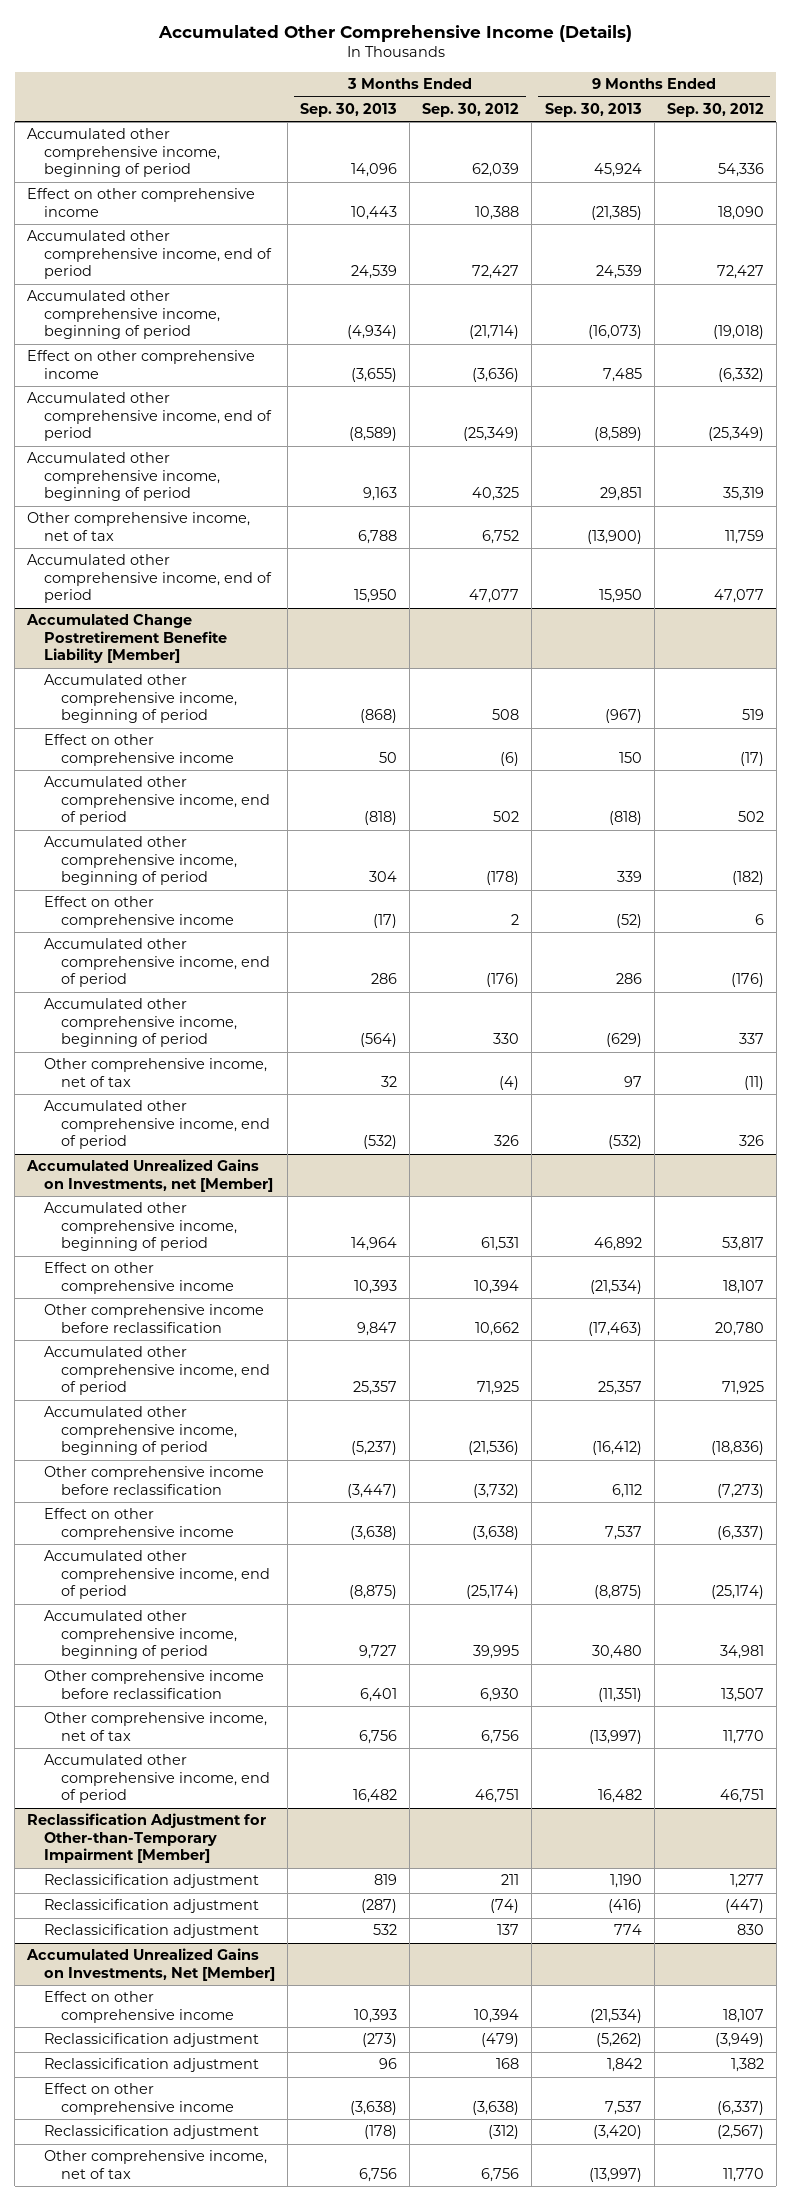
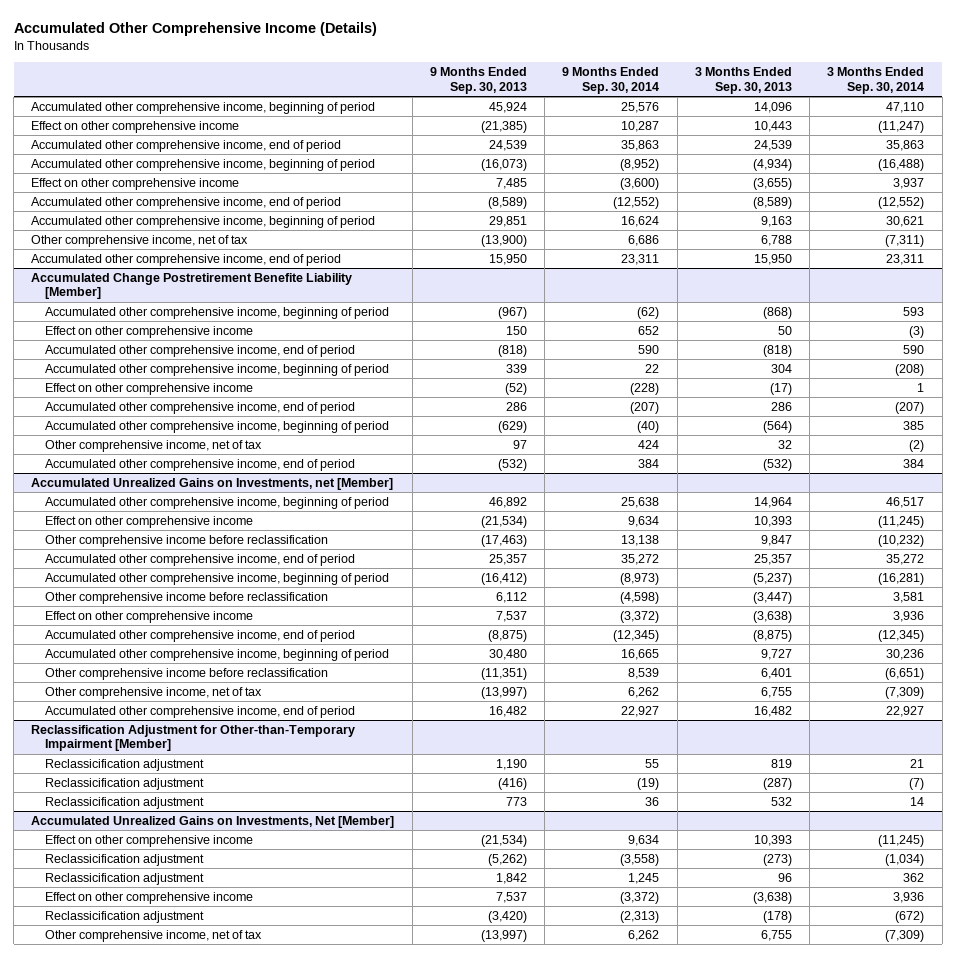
[422,103,520,118] Sep. 30, 2012 -> none
[666,103,764,118] Sep. 30, 2012 -> none
none -> [562,67,660,94] 9 Months Ended Sep. 30, 2014
none -> [827,67,925,94] 3 Months Ended Sep. 30, 2014
[359,1729,398,1744] 6,756 -> [760,687,792,699] 6,755
[613,1924,642,1936] 774 -> [505,797,527,807] 773
[359,2167,398,2182] 6,756 -> [760,930,792,942] 6,755

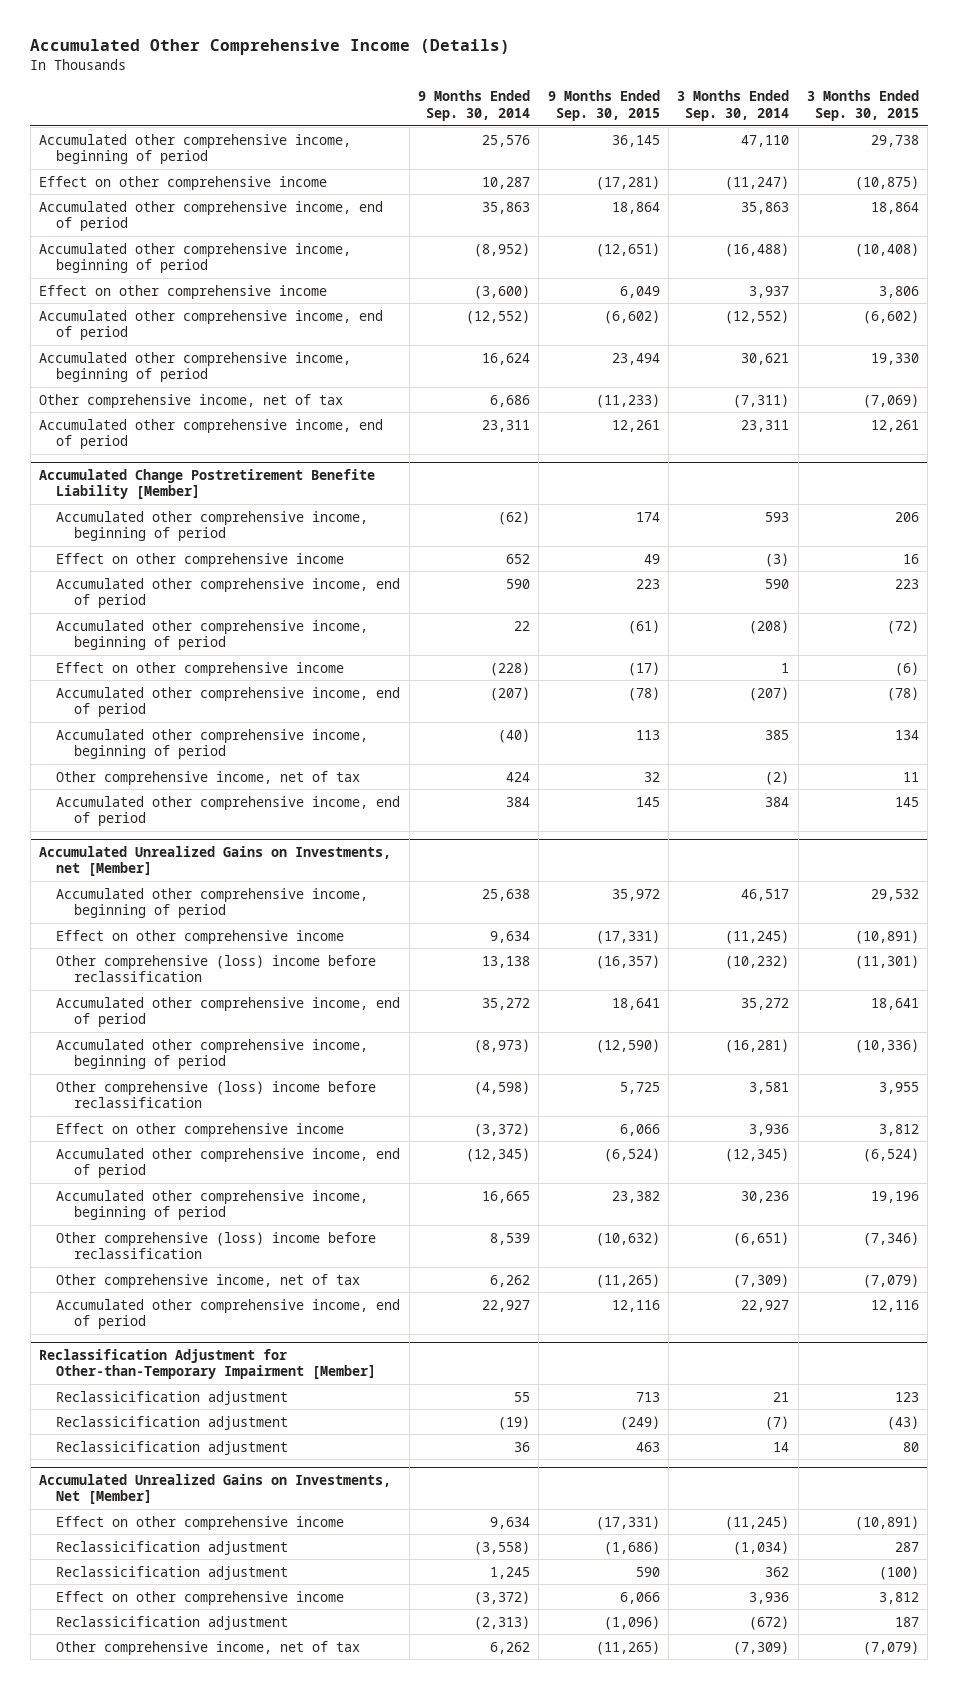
[429,67,527,94] 9 Months Ended Sep. 30, 2013 -> none
[694,67,792,94] 3 Months Ended Sep. 30, 2013 -> none
none -> [547,90,660,121] 9 Months Ended Sep. 30, 2015
none -> [806,90,919,121] 3 Months Ended Sep. 30, 2015
[45,535,329,548] Other comprehensive income before reclassification -> [56,954,377,983] Other comprehensive (loss) income before reclassification
[45,592,329,605] Other comprehensive income before reclassification -> [56,1080,377,1109] Other comprehensive (loss) income before reclassification
[45,668,329,681] Other comprehensive income before reclassification -> [56,1231,377,1260] Other comprehensive (loss) income before reclassification

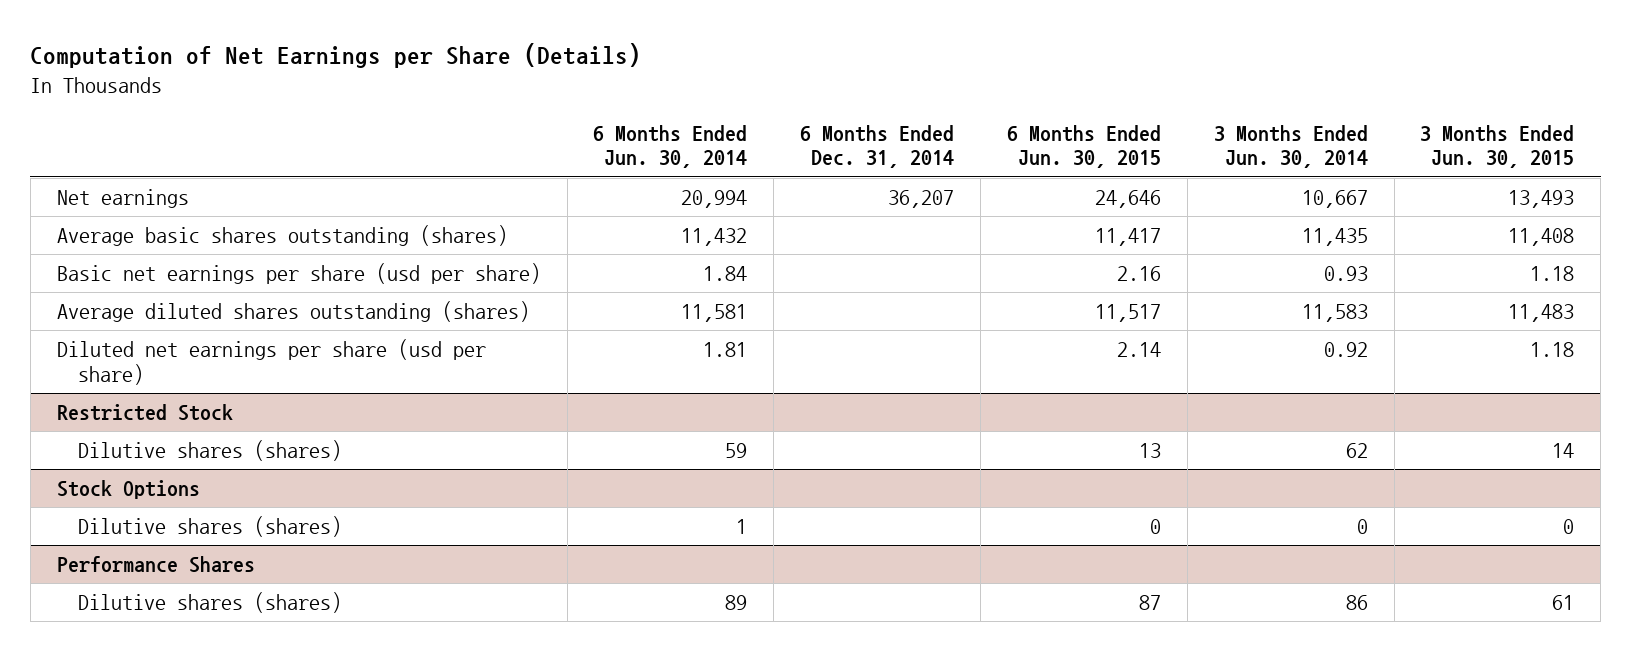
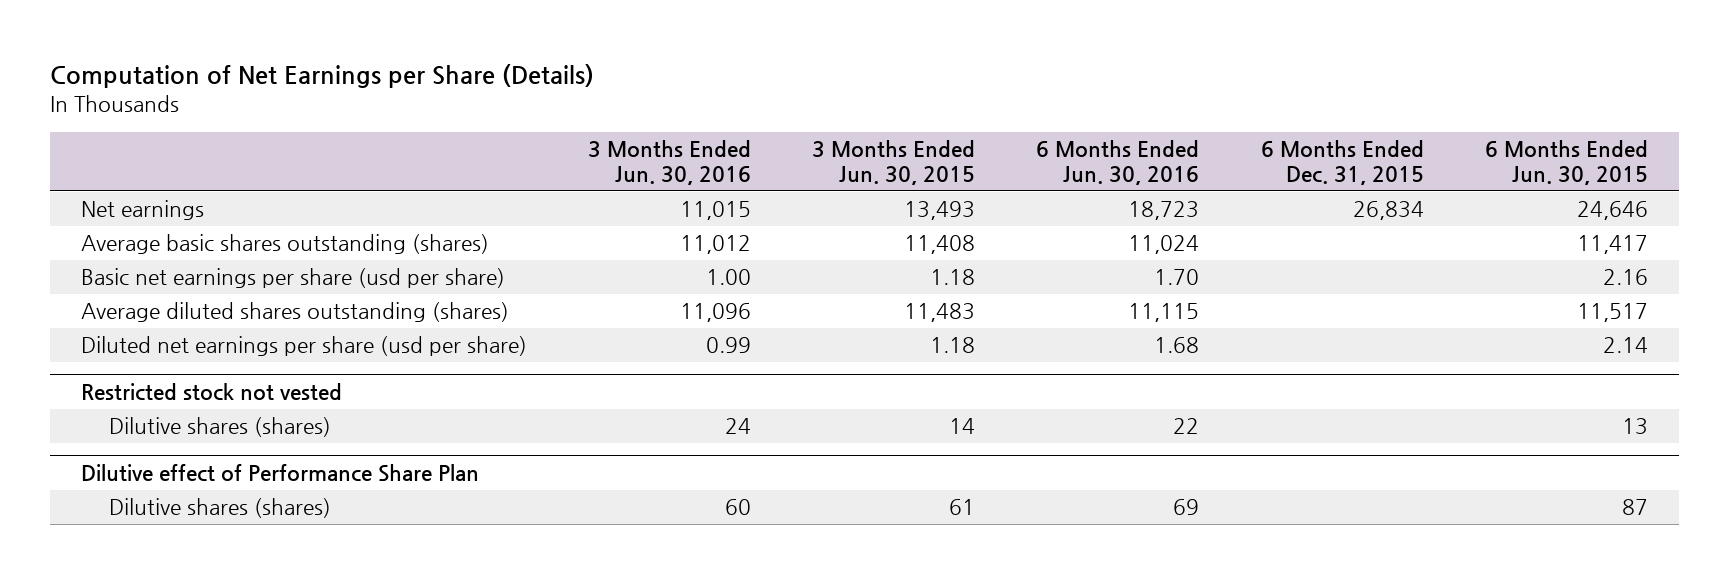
[593,124,748,169] 6 Months Ended Jun. 30, 2014 -> none
[800,124,955,169] 6 Months Ended Dec. 31, 2014 -> none
[1213,124,1368,169] 3 Months Ended Jun. 30, 2014 -> none
none -> [587,140,751,186] 3 Months Ended Jun. 30, 2016
none -> [1036,140,1200,186] 6 Months Ended Jun. 30, 2016
none -> [1260,140,1424,186] 6 Months Ended Dec. 31, 2015
[56,403,233,421] Restricted Stock -> [80,382,342,401] Restricted stock not vested
[56,479,200,499] Stock Options -> none
[77,515,342,537] Dilutive shares (shares) -> none
[56,555,255,573] Performance Shares -> [80,463,479,482] Dilutive effect of Performance Share Plan

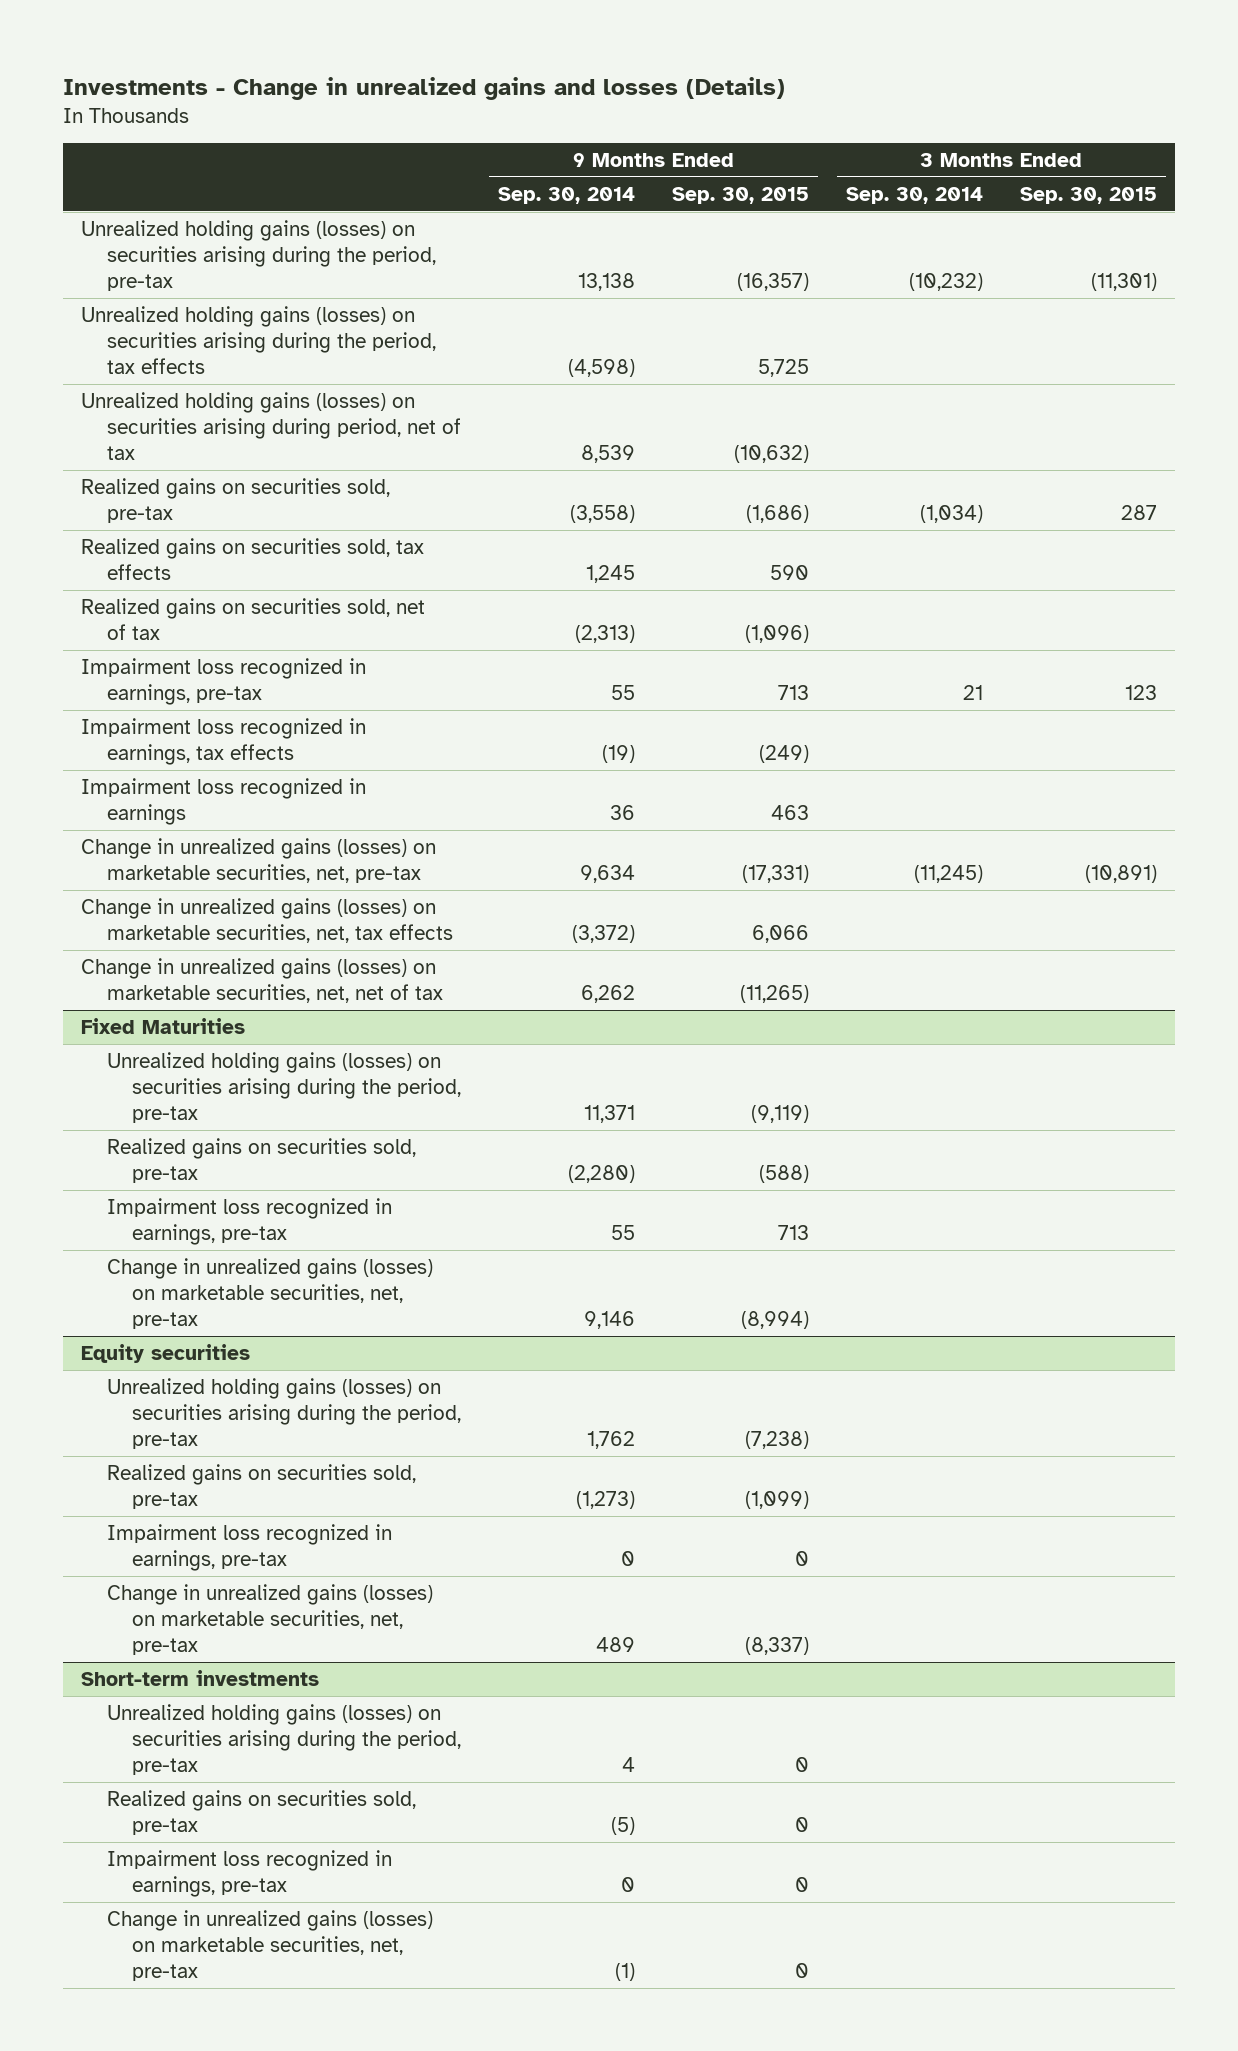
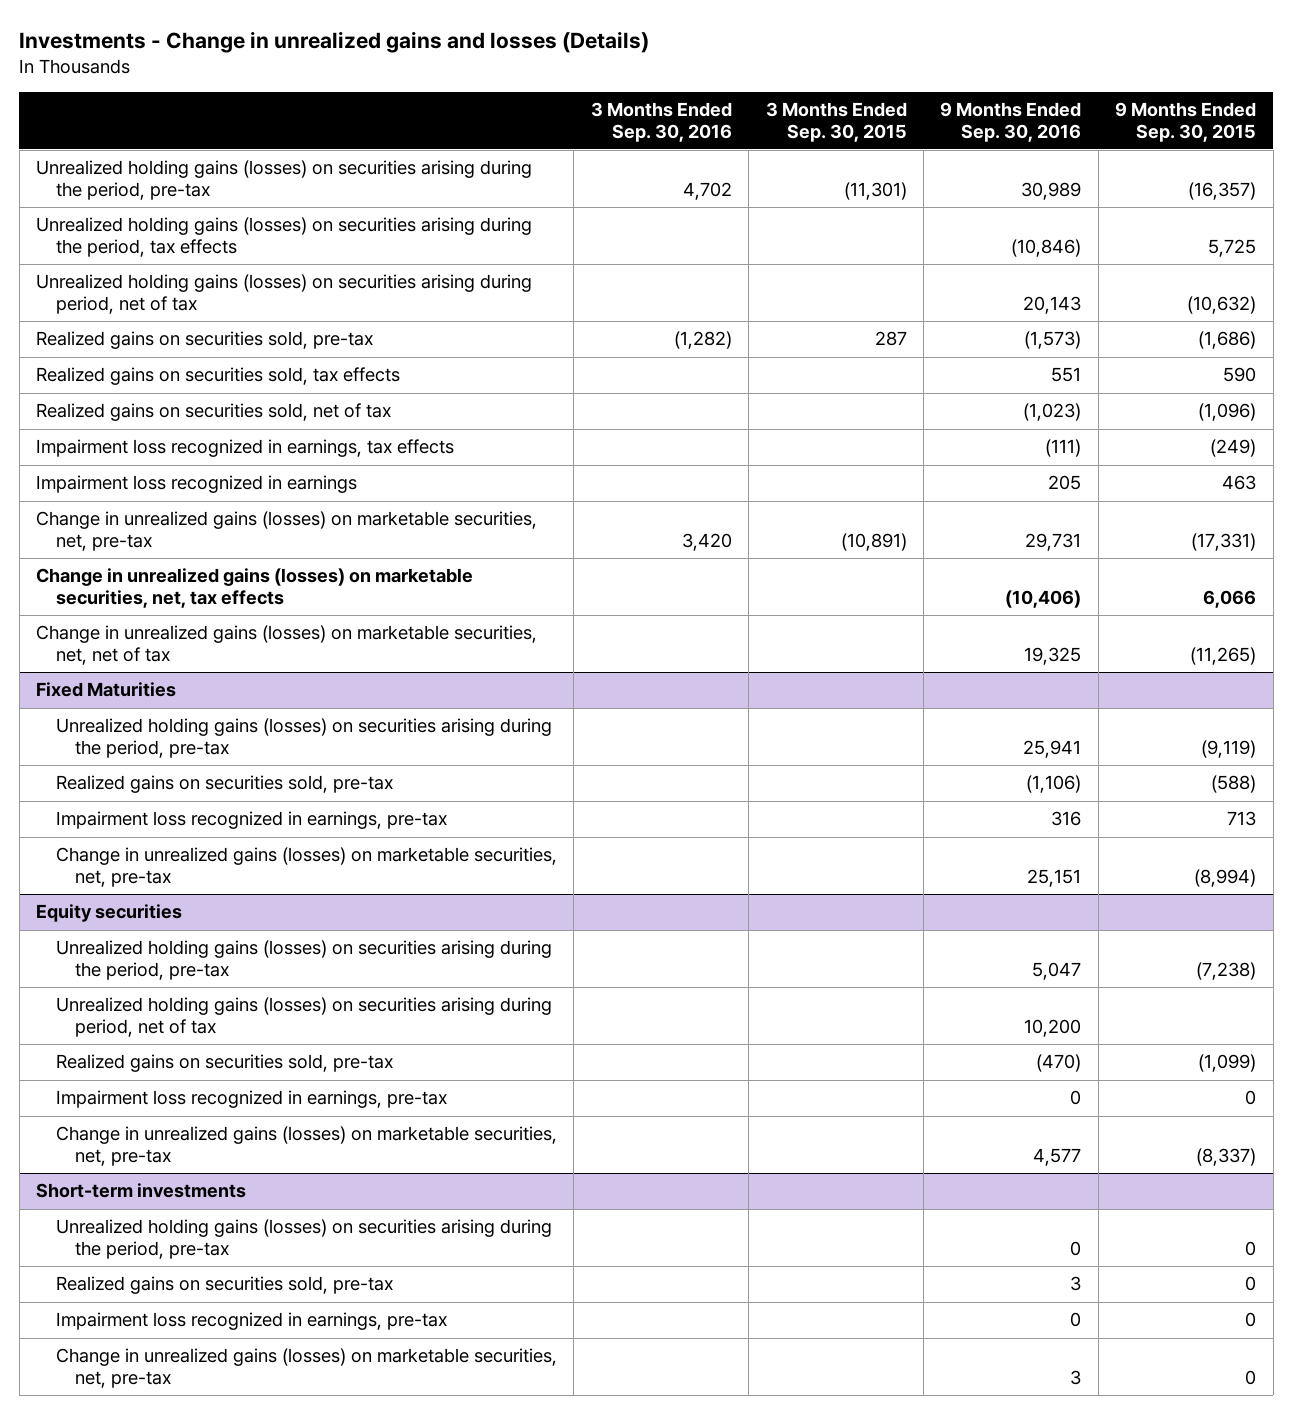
[498,186,636,204] Sep. 30, 2014 -> none
[845,186,983,204] Sep. 30, 2014 -> none
none -> [590,102,732,142] 3 Months Ended Sep. 30, 2016
none -> [940,102,1082,142] 9 Months Ended Sep. 30, 2016
[81,657,367,706] Impairment loss recognized in earnings, pre-tax -> none
none -> [55,997,552,1037] Unrealized holding gains (losses) on securities arising during period, net of tax

